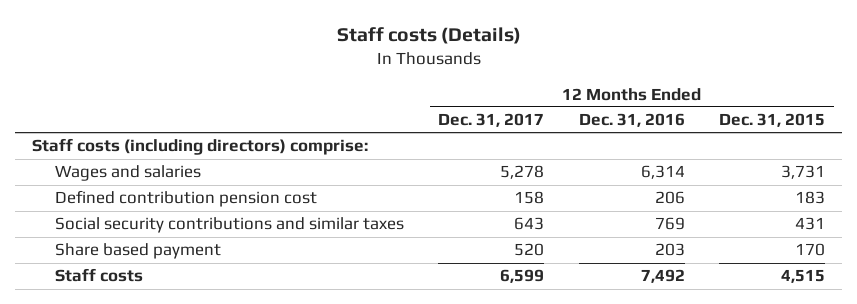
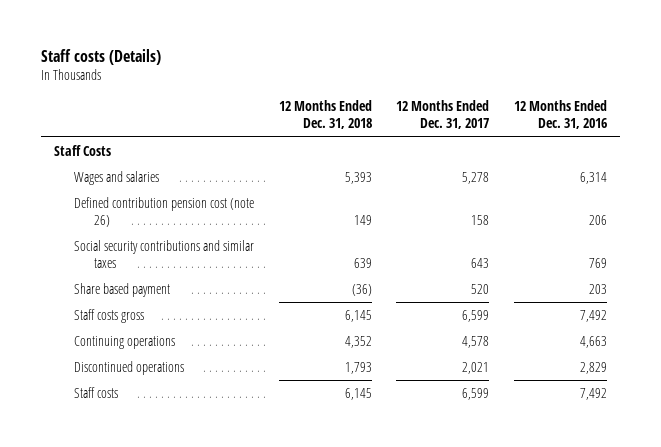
[718,113,825,128] Dec. 31, 2015 -> none
none -> [278,100,372,130] 12 Months Ended Dec. 31, 2018
[32,138,369,156] Staff costs (including directors) comprise: -> [53,144,111,156] Staff Costs
[55,190,318,208] Defined contribution pension cost -> [73,196,254,227] Defined contribution pension cost (note 26)
none -> [73,308,144,323] Staff costs gross
none -> [73,335,175,349] Continuing operations
none -> [73,360,184,375] Discontinued operations

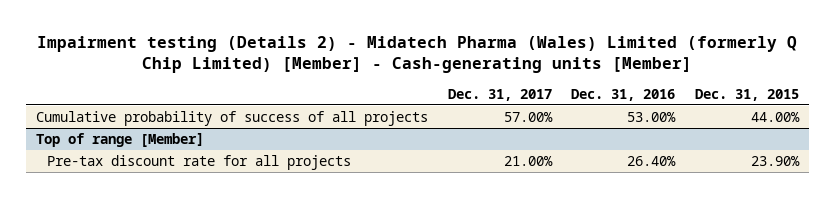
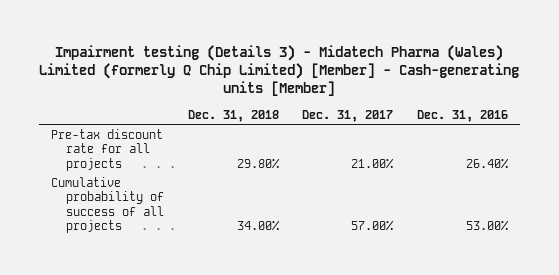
[37,35,798,74] Impairment testing (Details 2) - Midatech Pharma (Wales) Limited (formerly Q Chip Limited) [Member] - Cash-generating units [Member] -> [39,45,520,97] Impairment testing (Details 3) - Midatech Pharma (Wales) Limited (formerly Q Chip Limited) [Member] - Cash-generating units [Member]
[694,88,799,101] Dec. 31, 2015 -> none
none -> [187,109,279,122] Dec. 31, 2018
[36,132,205,147] Top of range [Member] -> none
[36,110,429,126] Cumulative probability of success of all projects -> [50,176,165,234] Cumulative probability of success of all projects

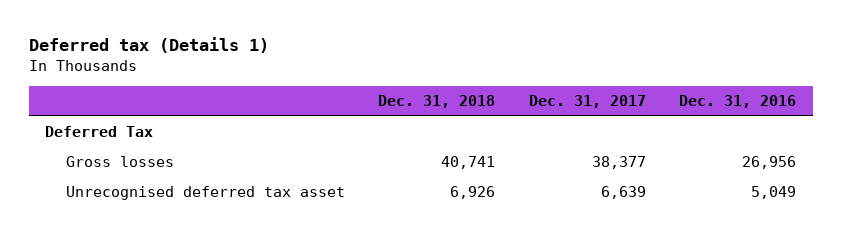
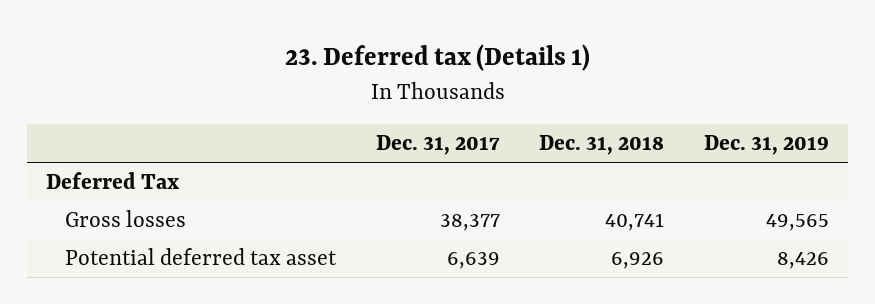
[28,37,269,54] Deferred tax (Details 1) -> [284,44,590,72] 23. Deferred tax (Details 1)
[678,95,796,109] Dec. 31, 2016 -> none
none -> [703,135,829,156] Dec. 31, 2019
[65,186,345,201] Unrecognised deferred tax asset -> [65,248,338,266] Potential deferred tax asset

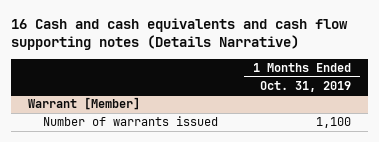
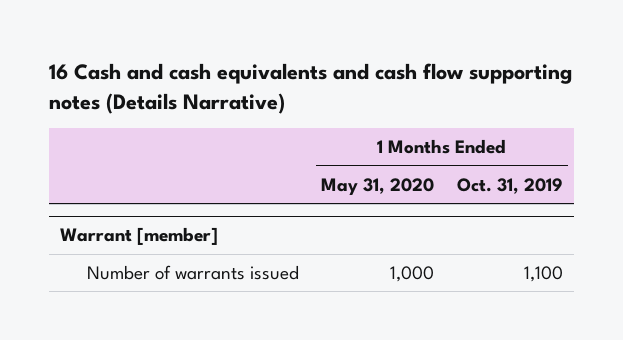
none -> [321,177,435,195] May 31, 2020
[28,97,141,111] Warrant [Member] -> [60,227,219,246] Warrant [member]

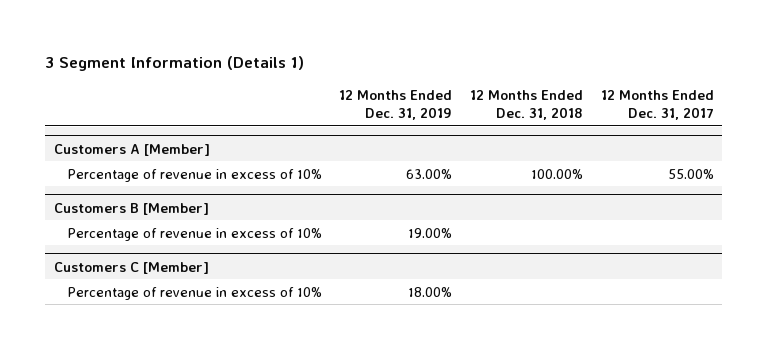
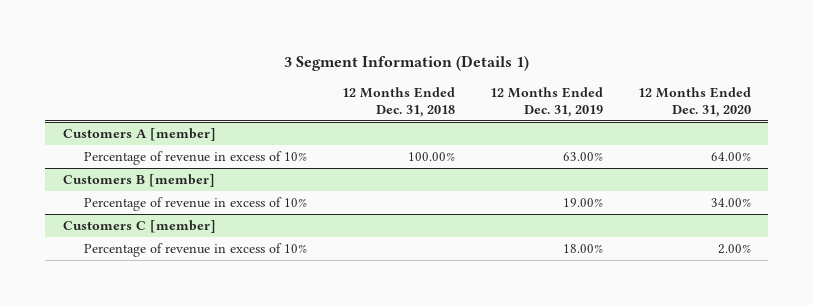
[600,89,714,120] 12 Months Ended Dec. 31, 2017 -> none
none -> [637,86,751,117] 12 Months Ended Dec. 31, 2020
[54,143,211,156] Customers A [Member] -> [62,127,216,141] Customers A [member]
[54,202,210,215] Customers B [Member] -> [62,173,215,187] Customers B [member]
[54,261,210,274] Customers C [Member] -> [62,219,216,233] Customers C [member]

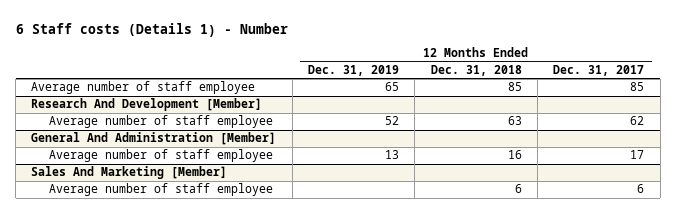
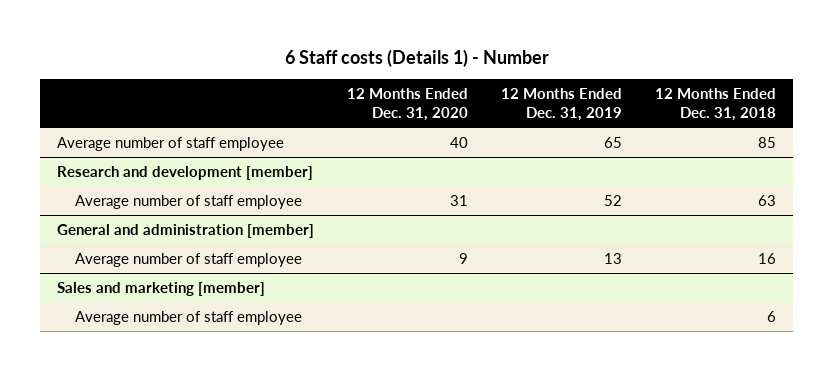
[553,64,645,76] Dec. 31, 2017 -> none
none -> [346,87,468,122] 12 Months Ended Dec. 31, 2020
[31,98,263,112] Research And Development [Member] -> [56,165,313,180] Research and development [member]
[31,132,277,146] General And Administration [Member] -> [56,223,314,238] General and administration [member]
[31,166,228,180] Sales And Marketing [Member] -> [56,281,265,296] Sales and marketing [member]

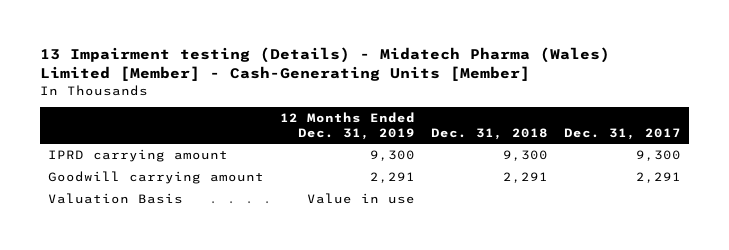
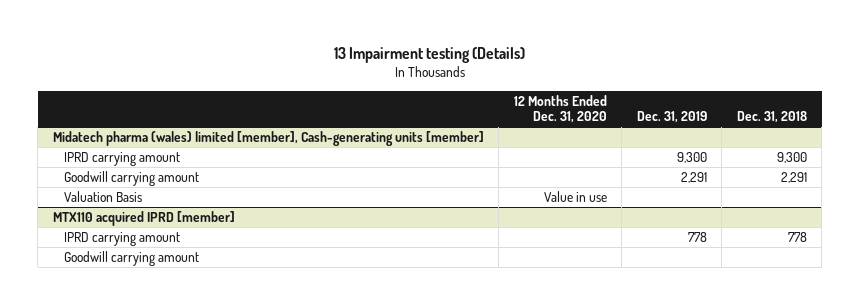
[40,47,611,82] 13 Impairment testing (Details) - Midatech Pharma (Wales) Limited [Member] - Cash-Generating Units [Member] -> [333,46,525,63] 13 Impairment testing (Details)
[280,112,416,140] 12 Months Ended Dec. 31, 2019 -> none
[563,127,681,140] Dec. 31, 2017 -> none
none -> [513,94,607,124] 12 Months Ended Dec. 31, 2020
none -> [636,111,707,124] Dec. 31, 2019
none -> [52,130,484,146] Midatech pharma (wales) limited [member], Cash-generating units [member]
none -> [52,210,235,226] MTX110 acquired IPRD [member]
none -> [64,231,181,246] IPRD carrying amount
none -> [64,250,200,266] Goodwill carrying amount

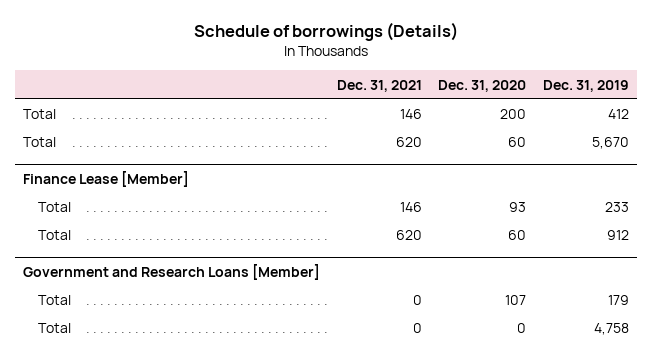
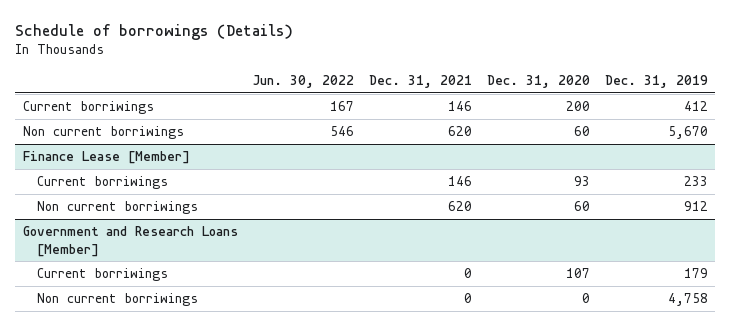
none -> [252,74,354,88] Jun. 30, 2022
[23,109,57,120] Total -> [22,101,154,115] Current borriwings
[23,137,57,148] Total -> [22,126,184,140] Non current borriwings
[38,202,72,213] Total -> [37,176,169,190] Current borriwings
[38,230,72,241] Total -> [37,201,199,215] Non current borriwings
[38,295,72,306] Total -> [37,268,169,282] Current borriwings
[38,323,72,334] Total -> [37,293,199,307] Non current borriwings

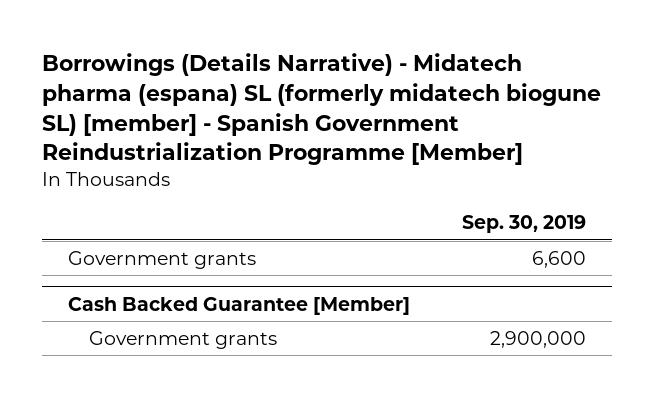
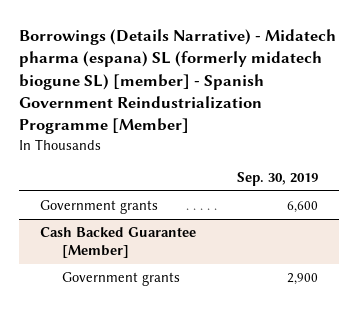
[489,330,586,348] 2,900,000 -> [287,273,319,286] 2,900

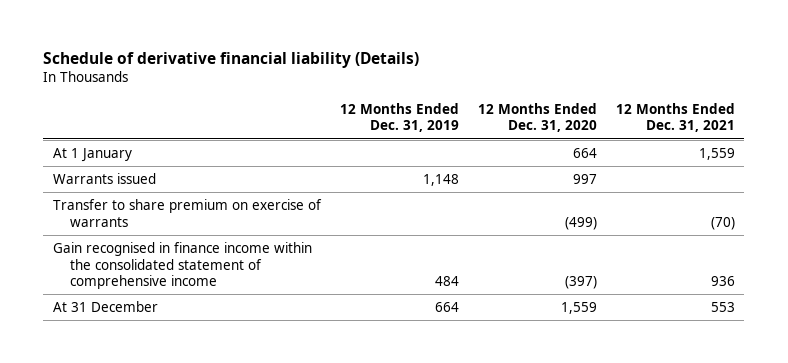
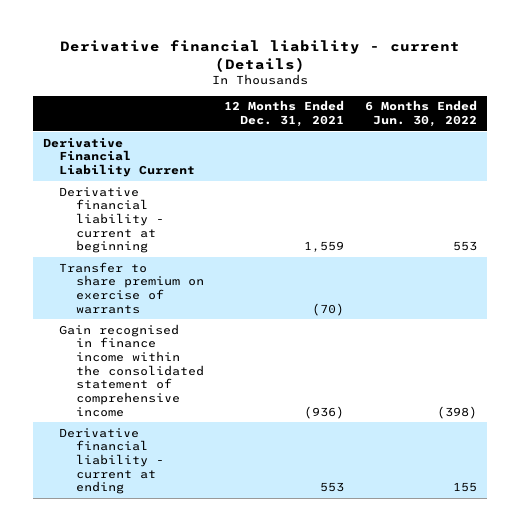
[43,52,420,69] Schedule of derivative financial liability (Details) -> [59,39,460,72] Derivative financial liability - current (Details)
[339,102,459,133] 12 Months Ended Dec. 31, 2019 -> none
[477,102,597,133] 12 Months Ended Dec. 31, 2020 -> none
none -> [364,100,477,128] 6 Months Ended Jun. 30, 2022
[52,172,156,184] Warrants issued -> none
none -> [42,136,196,178] Derivative Financial Liability Current
[52,147,132,162] At 1 January -> [59,186,165,254] Derivative financial liability - current at beginning
[710,276,735,287] 936 -> [304,405,345,419] (936)
[52,300,158,312] At 31 December -> [59,427,165,495] Derivative financial liability - current at ending

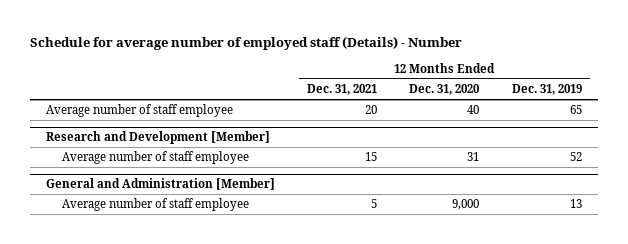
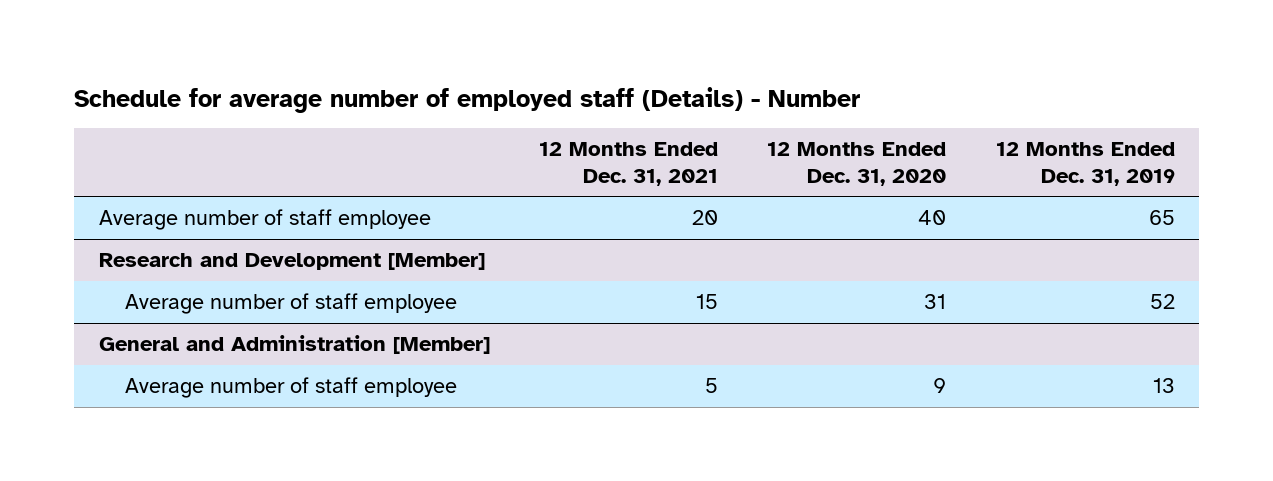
[452,199,480,211] 9,000 -> [933,378,947,394] 9

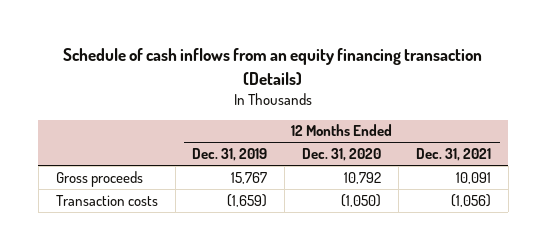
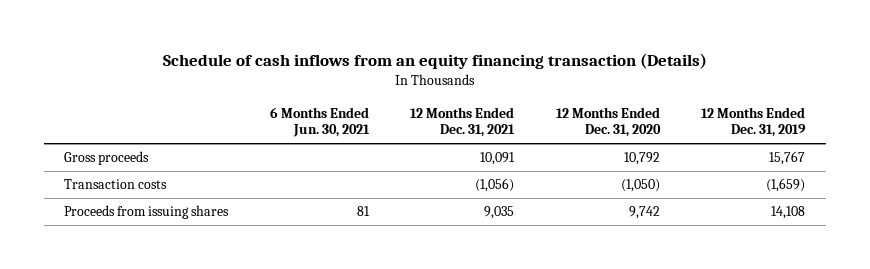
none -> [269,106,370,138] 6 Months Ended Jun. 30, 2021
none -> [64,205,230,220] Proceeds from issuing shares

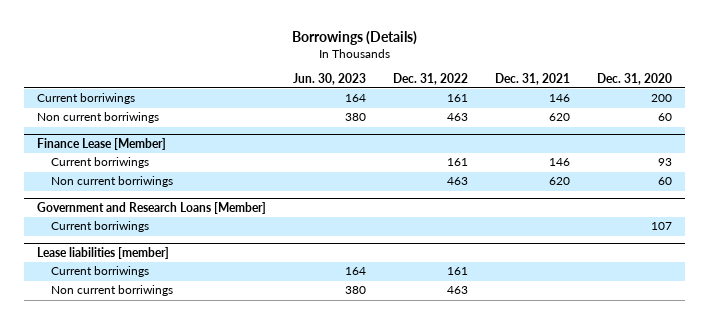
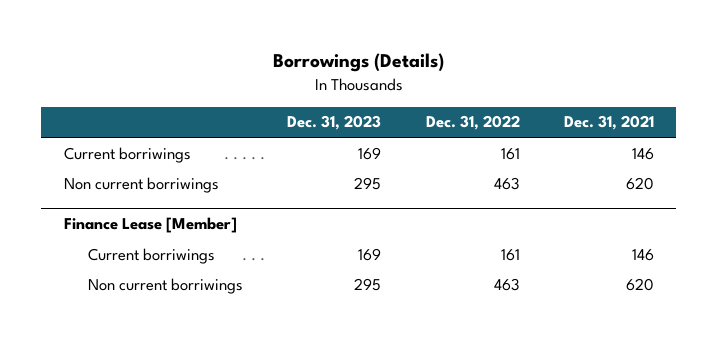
[293,72,367,85] Jun. 30, 2023 -> none
[596,72,672,85] Dec. 31, 2020 -> none
none -> [287,115,382,131] Dec. 31, 2023
[37,201,267,214] Government and Research Loans [Member] -> none
[50,221,149,233] Current borriwings -> none
[37,246,170,259] Lease liabilities [member] -> none
[50,266,149,278] Current borriwings -> none
[50,285,173,297] Non current borriwings -> none

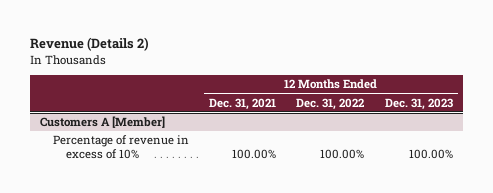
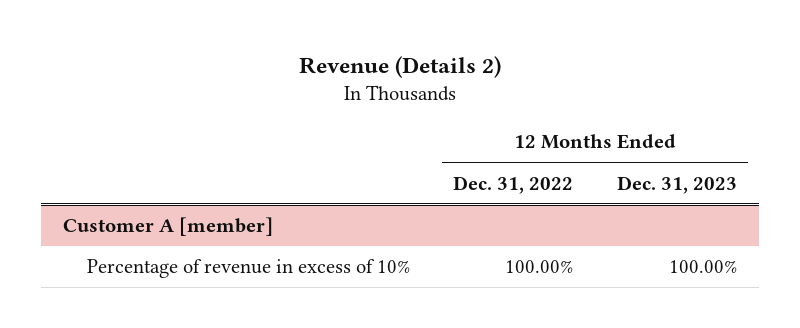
[209,97,277,110] Dec. 31, 2021 -> none
[40,116,166,129] Customers A [Member] -> [63,217,274,237] Customer A [member]

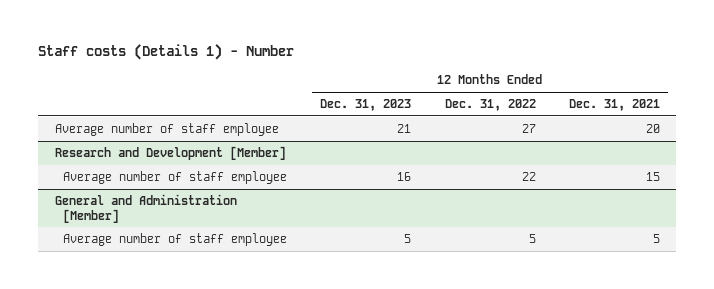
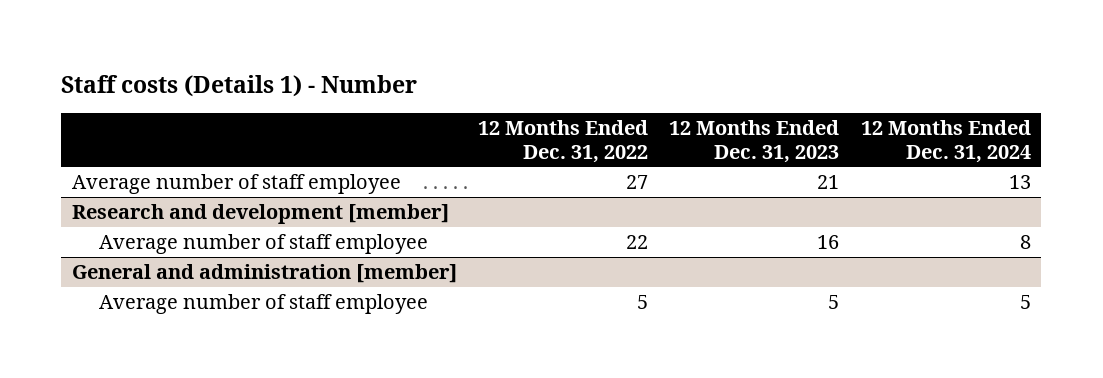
[568,99,660,112] Dec. 31, 2021 -> none
none -> [860,120,1031,163] 12 Months Ended Dec. 31, 2024
[54,146,286,161] Research and Development [Member] -> [72,204,450,225] Research and development [member]
[54,194,237,223] General and Administration [Member] -> [72,264,458,284] General and administration [member]

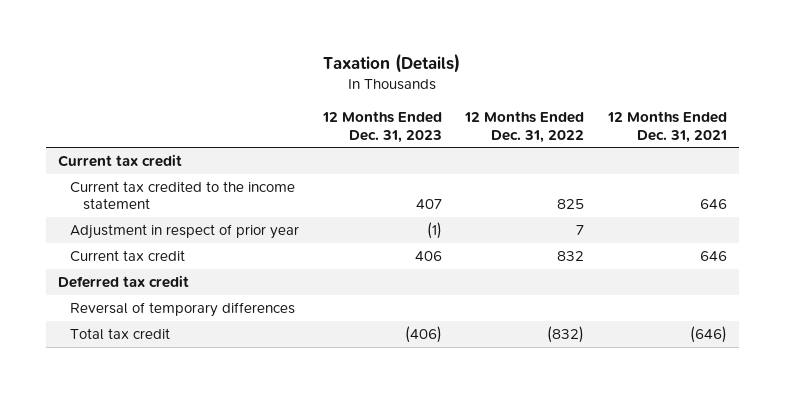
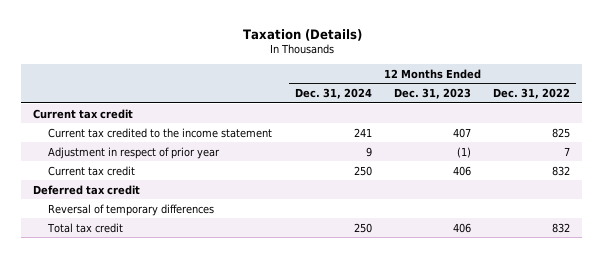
[606,111,727,143] 12 Months Ended Dec. 31, 2021 -> none
none -> [294,88,372,100] Dec. 31, 2024
[404,325,442,343] (406) -> [453,222,472,233] 406
[547,325,585,343] (832) -> [552,222,571,233] 832

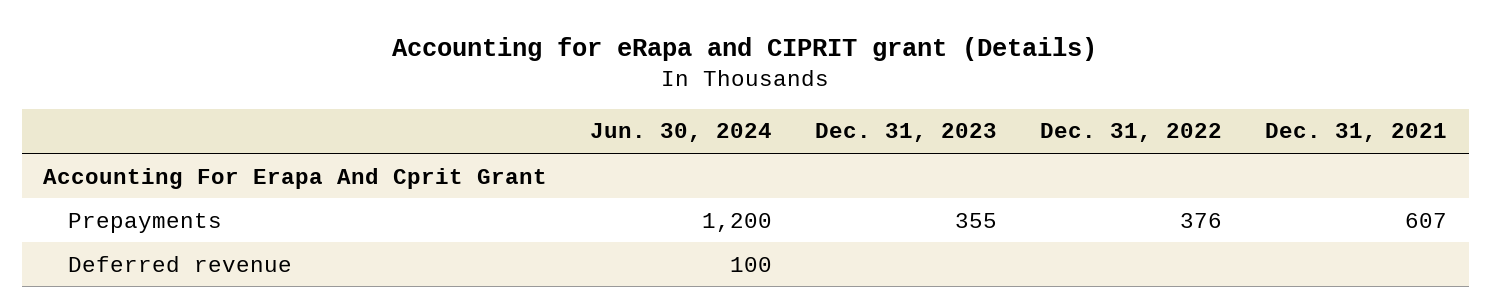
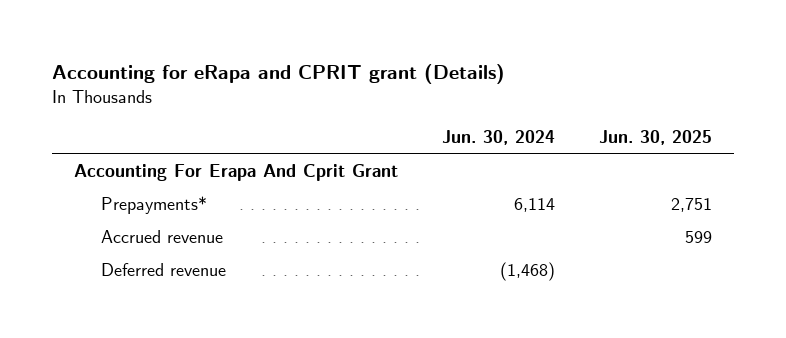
[392,37,1098,62] Accounting for eRapa and CIPRIT grant (Details) -> [52,64,506,85] Accounting for eRapa and CPRIT grant (Details)
[815,123,998,143] Dec. 31, 2023 -> none
[1040,123,1223,143] Dec. 31, 2022 -> none
[1265,123,1448,143] Dec. 31, 2021 -> none
none -> [598,129,712,145] Jun. 30, 2025
[68,212,223,233] Prepayments -> [101,195,208,214] Prepayments*
[702,212,773,232] 1,200 -> [514,197,556,212] 6,114
none -> [101,229,224,243] Accrued revenue
[730,256,773,272] 100 -> [500,261,556,281] (1,468)

